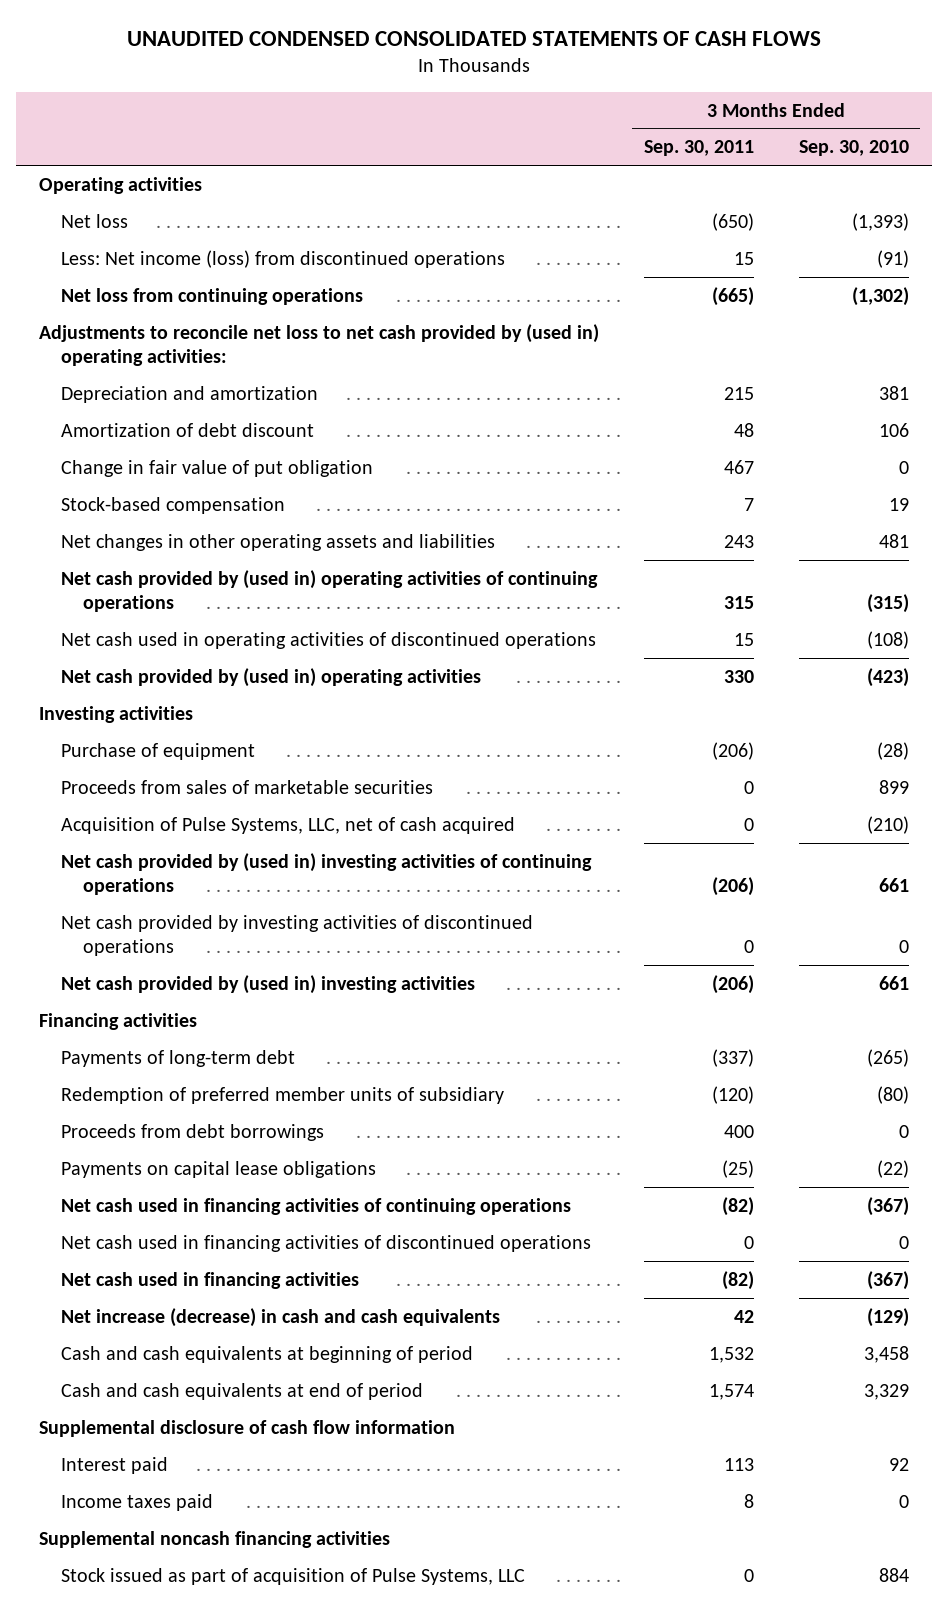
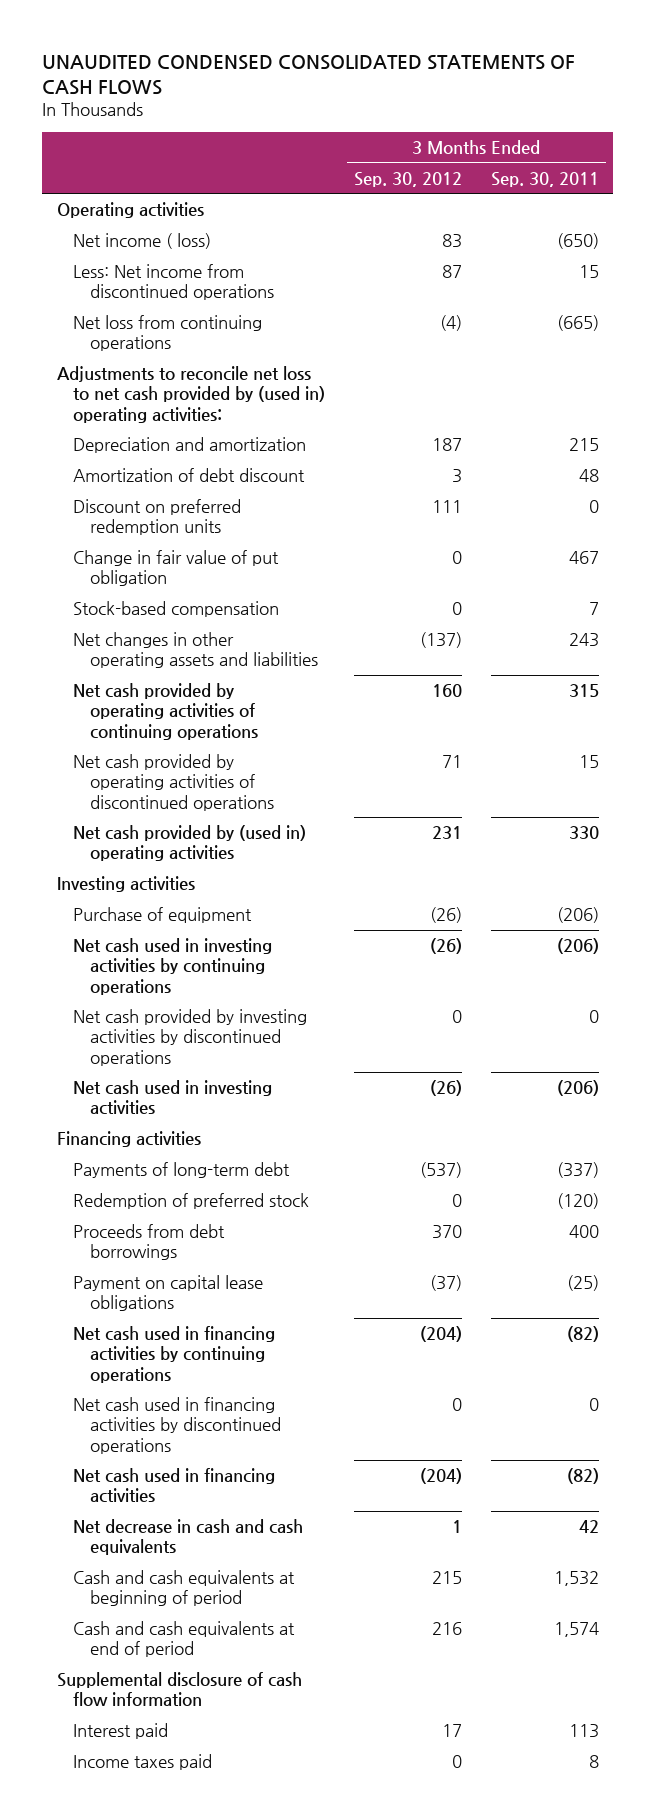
[798,140,909,157] Sep. 30, 2010 -> none
none -> [354,171,463,187] Sep. 30, 2012
[60,213,128,228] Net loss -> [73,233,212,250] Net income ( loss)
[60,249,505,268] Less: Net income (loss) from discontinued operations -> [73,264,275,301] Less: Net income from discontinued operations
none -> [73,499,242,536] Discount on preferred redemption units
[60,569,598,612] Net cash provided by (used in) operating activities of continuing operations -> [73,683,259,740] Net cash provided by operating activities of continuing operations
[60,631,596,649] Net cash used in operating activities of discontinued operations -> [73,754,275,811] Net cash provided by operating activities of discontinued operations
[60,779,433,794] Proceeds from sales of marketable securities -> none
[60,816,515,834] Acquisition of Pulse Systems, LLC, net of cash acquired -> none
[60,852,592,895] Net cash provided by (used in) investing activities of continuing operations -> [73,938,273,995] Net cash used in investing activities by continuing operations
[60,914,533,956] Net cash provided by investing activities of discontinued operations -> [73,1009,308,1066] Net cash provided by investing activities by discontinued operations
[60,974,475,994] Net cash provided by (used in) investing activities -> [73,1080,273,1116] Net cash used in investing activities
[60,1086,504,1104] Redemption of preferred member units of subsidiary -> [73,1193,310,1210] Redemption of preferred stock
[60,1160,376,1178] Payments on capital lease obligations -> [73,1275,264,1312] Payment on capital lease obligations
[60,1197,571,1215] Net cash used in financing activities of continuing operations -> [73,1326,276,1383] Net cash used in financing activities by continuing operations
[60,1234,591,1252] Net cash used in financing activities of discontinued operations -> [73,1397,282,1454] Net cash used in financing activities by discontinued operations
[60,1307,500,1327] Net increase (decrease) in cash and cash equivalents -> [73,1519,304,1556] Net decrease in cash and cash equivalents
[38,1530,390,1548] Supplemental noncash financing activities -> none
[60,1567,525,1585] Stock issued as part of acquisition of Pulse Systems, LLC -> none

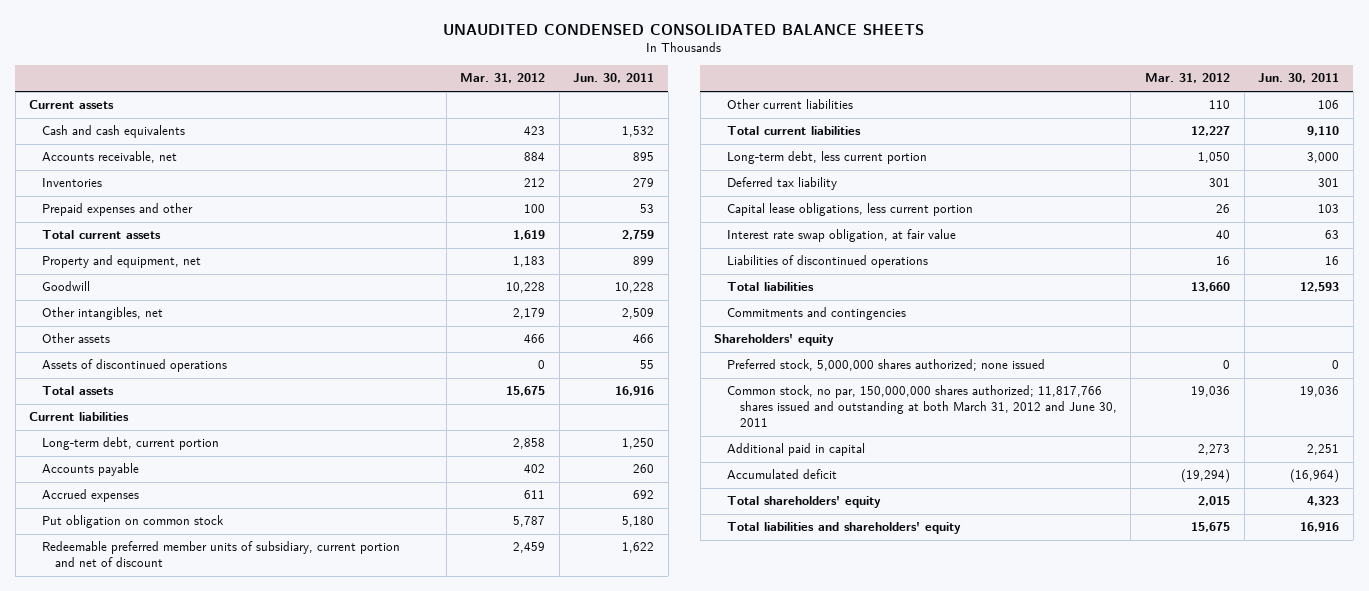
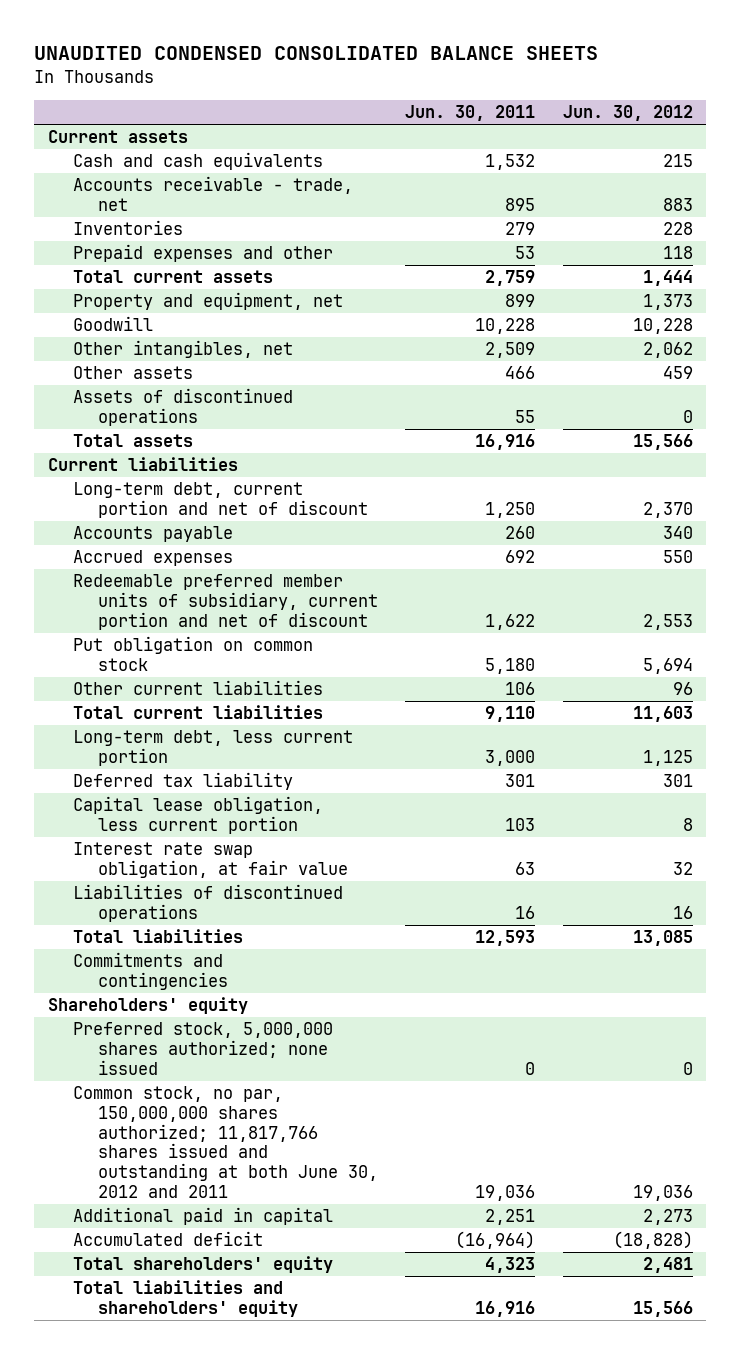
[460,73,546,84] Mar. 31, 2012 -> none
none -> [562,105,693,122] Jun. 30, 2012
[42,151,178,164] Accounts receivable, net -> [72,176,353,212] Accounts receivable - trade, net
[42,437,220,451] Long-term debt, current portion -> [72,482,368,519] Long-term debt, current portion and net of discount
[42,515,225,529] Put obligation on common stock -> [72,636,313,672] Put obligation on common stock
[727,203,974,217] Capital lease obligations, less current portion -> [72,796,323,835] Capital lease obligation, less current portion
[727,385,1117,428] Common stock, no par, 150,000,000 shares authorized; 11,817,766 shares issued and outstanding at both March 31, 2012 and June 30, 2011 -> [72,1086,378,1198] Common stock, no par, 150,000,000 shares authorized; 11,817,766 shares issued and outstanding at both June 30, 2012 and 2011

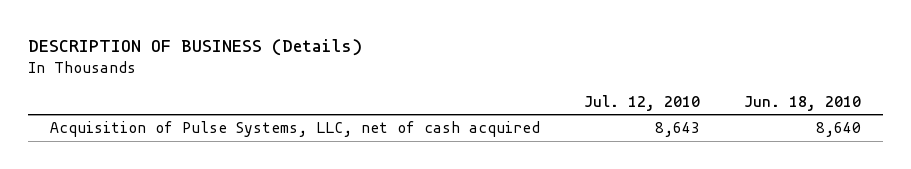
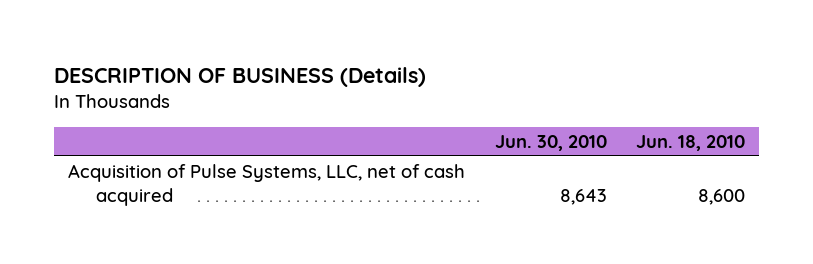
[584,94,701,111] Jul. 12, 2010 -> none
none -> [494,134,607,151] Jun. 30, 2010
[816,122,862,138] 8,640 -> [697,189,745,206] 8,600

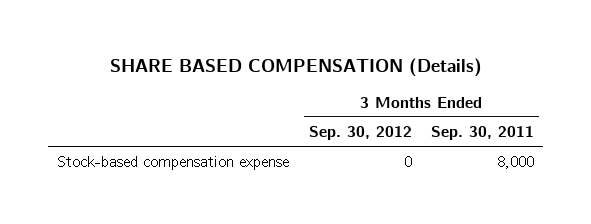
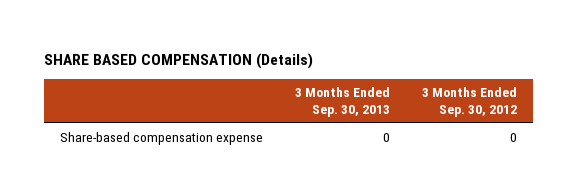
[430,125,534,140] Sep. 30, 2011 -> none
none -> [295,87,391,118] 3 Months Ended Sep. 30, 2013
[57,156,290,171] Stock-based compensation expense -> [60,132,264,146] Share-based compensation expense

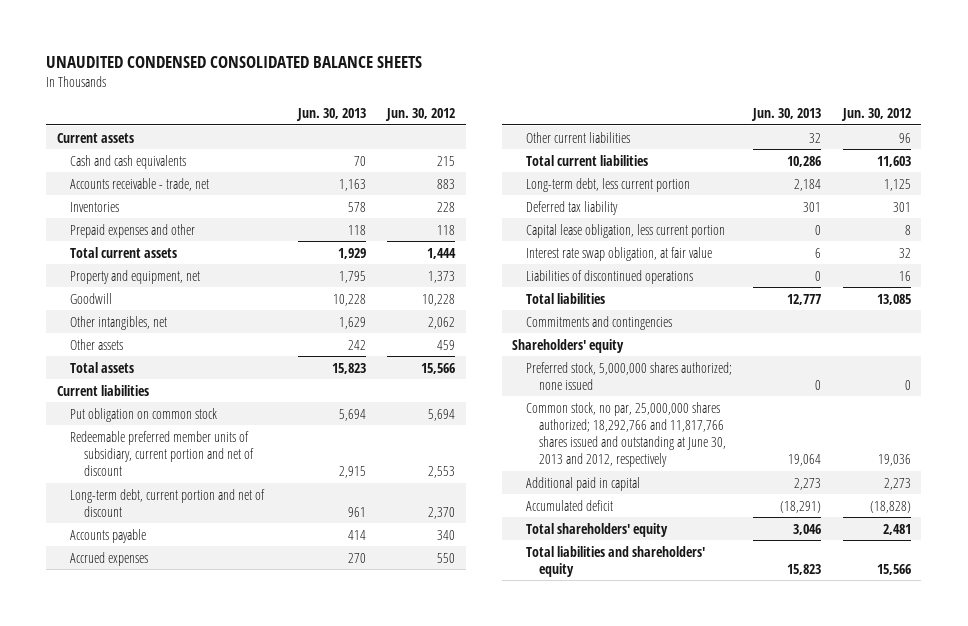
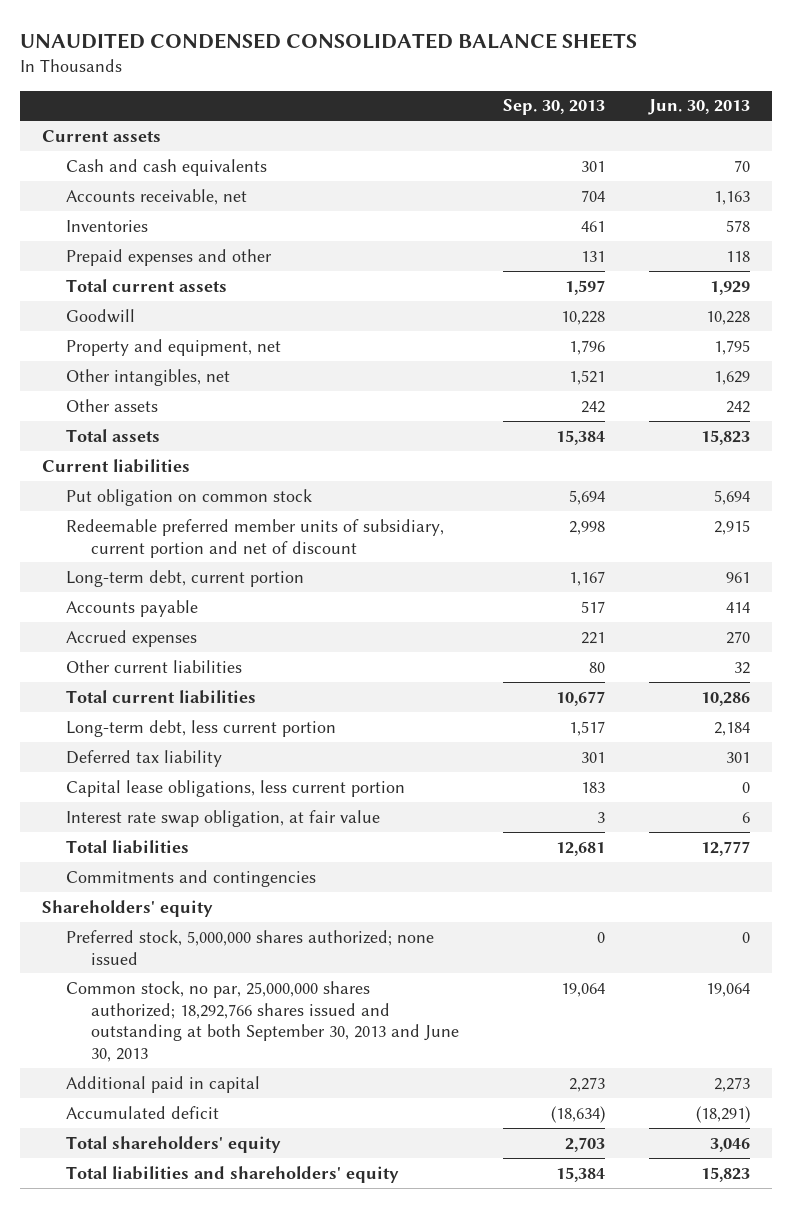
[385,108,456,122] Jun. 30, 2012 -> none
none -> [503,99,606,116] Sep. 30, 2013
[70,177,210,191] Accounts receivable - trade, net -> [66,188,248,205] Accounts receivable, net
[70,269,201,284] Property and equipment, net -> [66,338,282,356] Property and equipment, net
[70,488,266,517] Long-term debt, current portion and net of discount -> [66,569,305,587] Long-term debt, current portion
[525,223,725,238] Capital lease obligation, less current portion -> [66,779,406,797] Capital lease obligations, less current portion
[525,269,693,284] Liabilities of discontinued operations -> none
[525,401,727,468] Common stock, no par, 25,000,000 shares authorized; 18,292,766 and 11,817,766 shares issued and outstanding at June 30, 2013 and 2012, respectively -> [66,980,460,1063] Common stock, no par, 25,000,000 shares authorized; 18,292,766 shares issued and outstanding at both September 30, 2013 and June 30, 2013

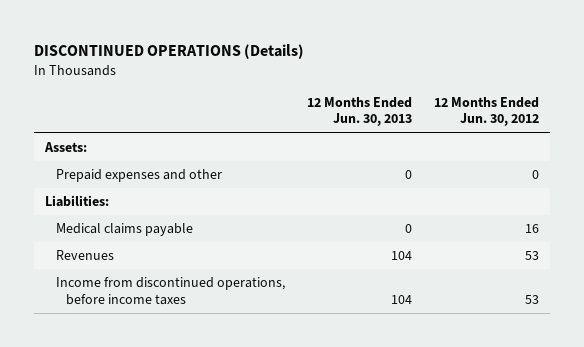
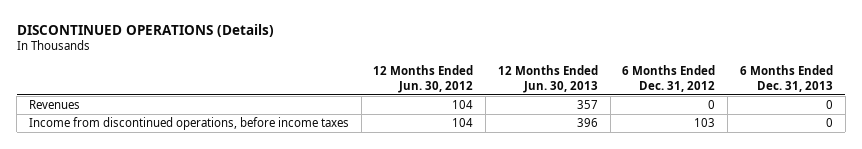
none -> [622,64,716,92] 6 Months Ended Dec. 31, 2012
none -> [739,64,833,92] 6 Months Ended Dec. 31, 2013
[44,142,88,153] Assets: -> none
[55,169,222,183] Prepaid expenses and other -> none
[45,195,110,208] Liabilities: -> none
[55,223,193,237] Medical claims payable -> none
[390,251,412,261] 104 -> [576,100,598,110] 357
[524,251,539,261] 53 -> [452,100,474,110] 104
[390,295,412,305] 104 -> [576,118,598,128] 396
[524,295,539,305] 53 -> [452,118,474,128] 104

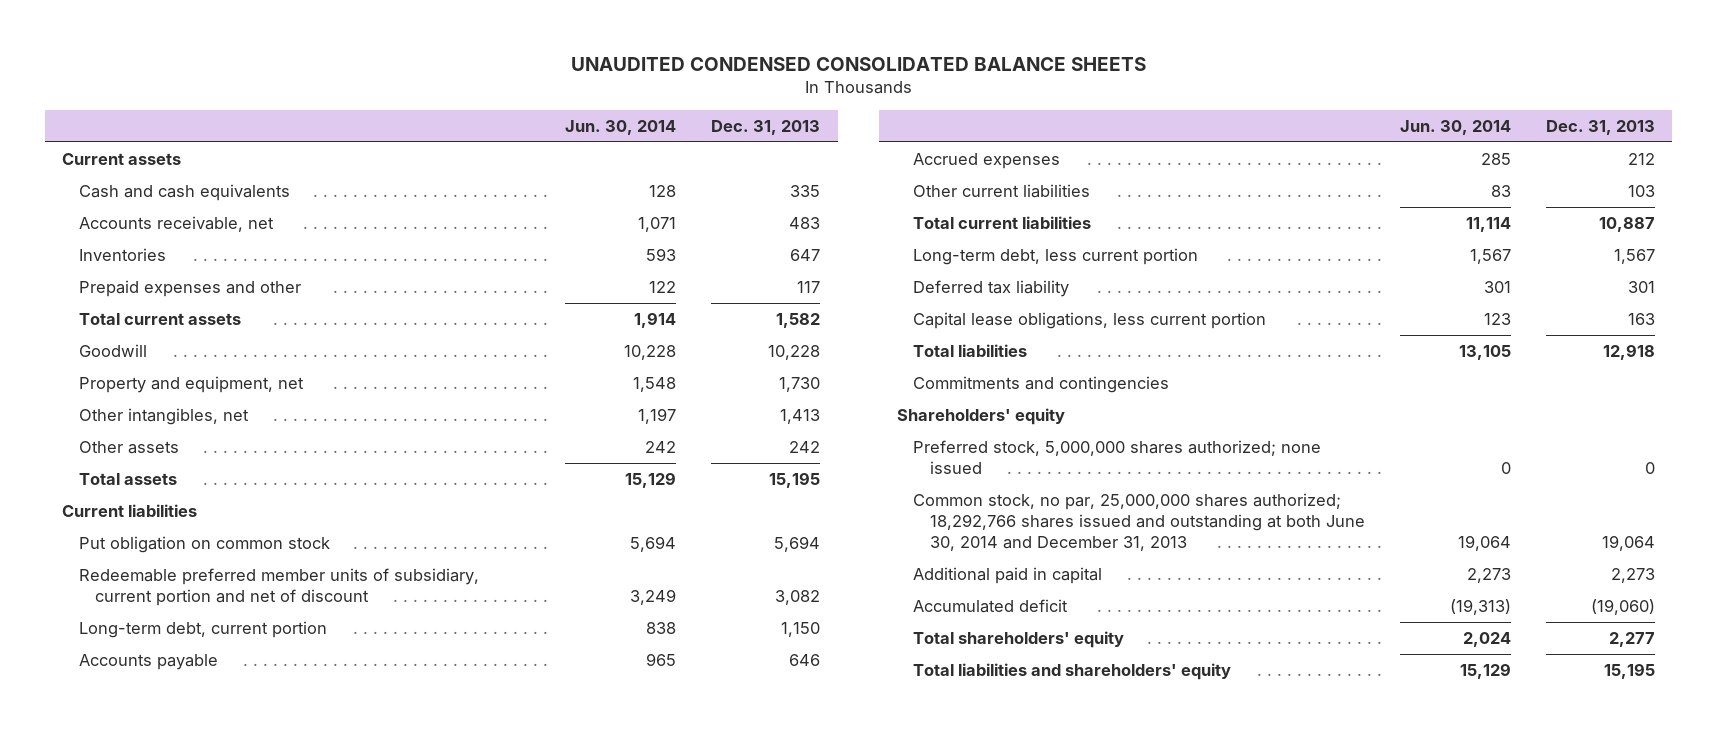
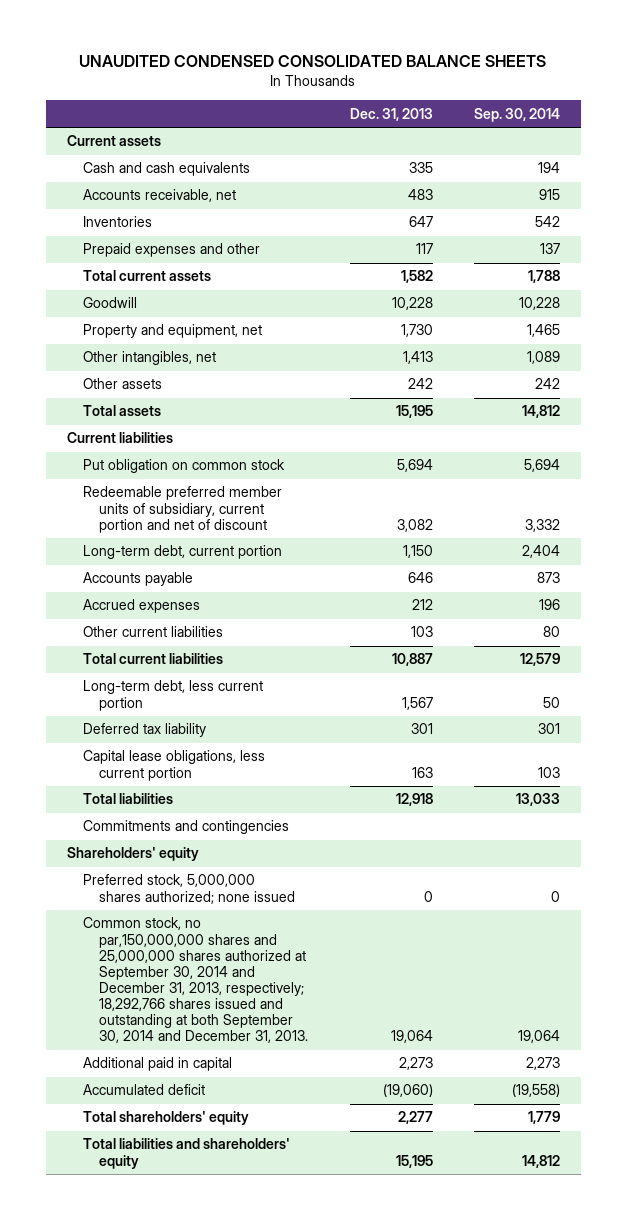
[565,120,677,136] Jun. 30, 2014 -> none
none -> [474,107,561,122] Sep. 30, 2014
[913,493,1365,552] Common stock, no par, 25,000,000 shares authorized; 18,292,766 shares issued and outstanding at both June 30, 2014 and December 31, 2013 -> [82,917,308,1044] Common stock, no par,150,000,000 shares and 25,000,000 shares authorized at September 30, 2014 and December 31, 2013, respectively; 18,292,766 shares issued and outstanding at both September 30, 2014 and December 31, 2013.

